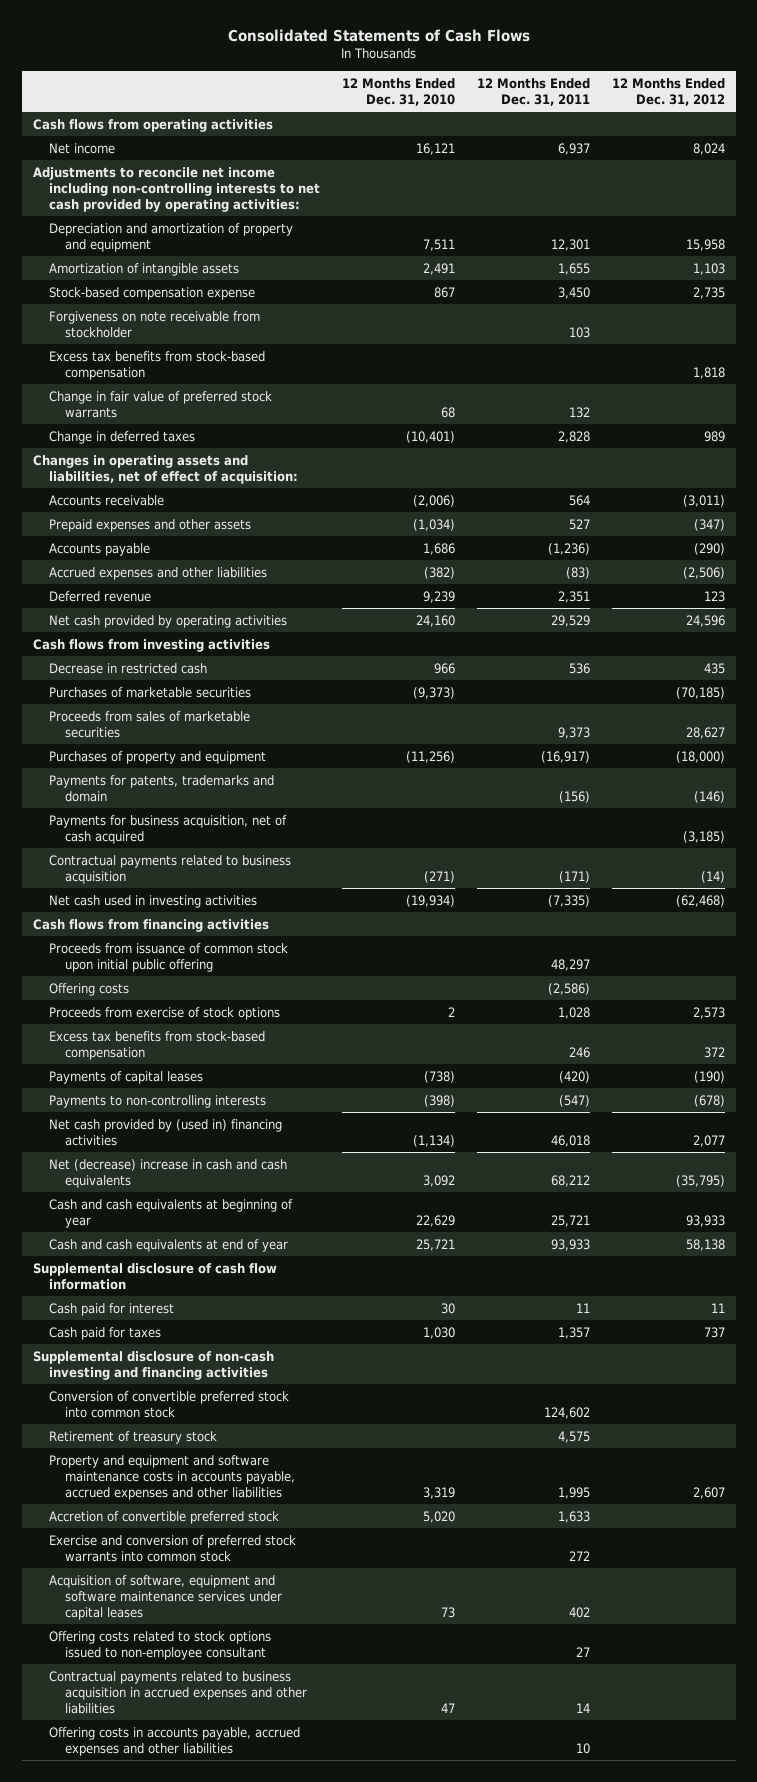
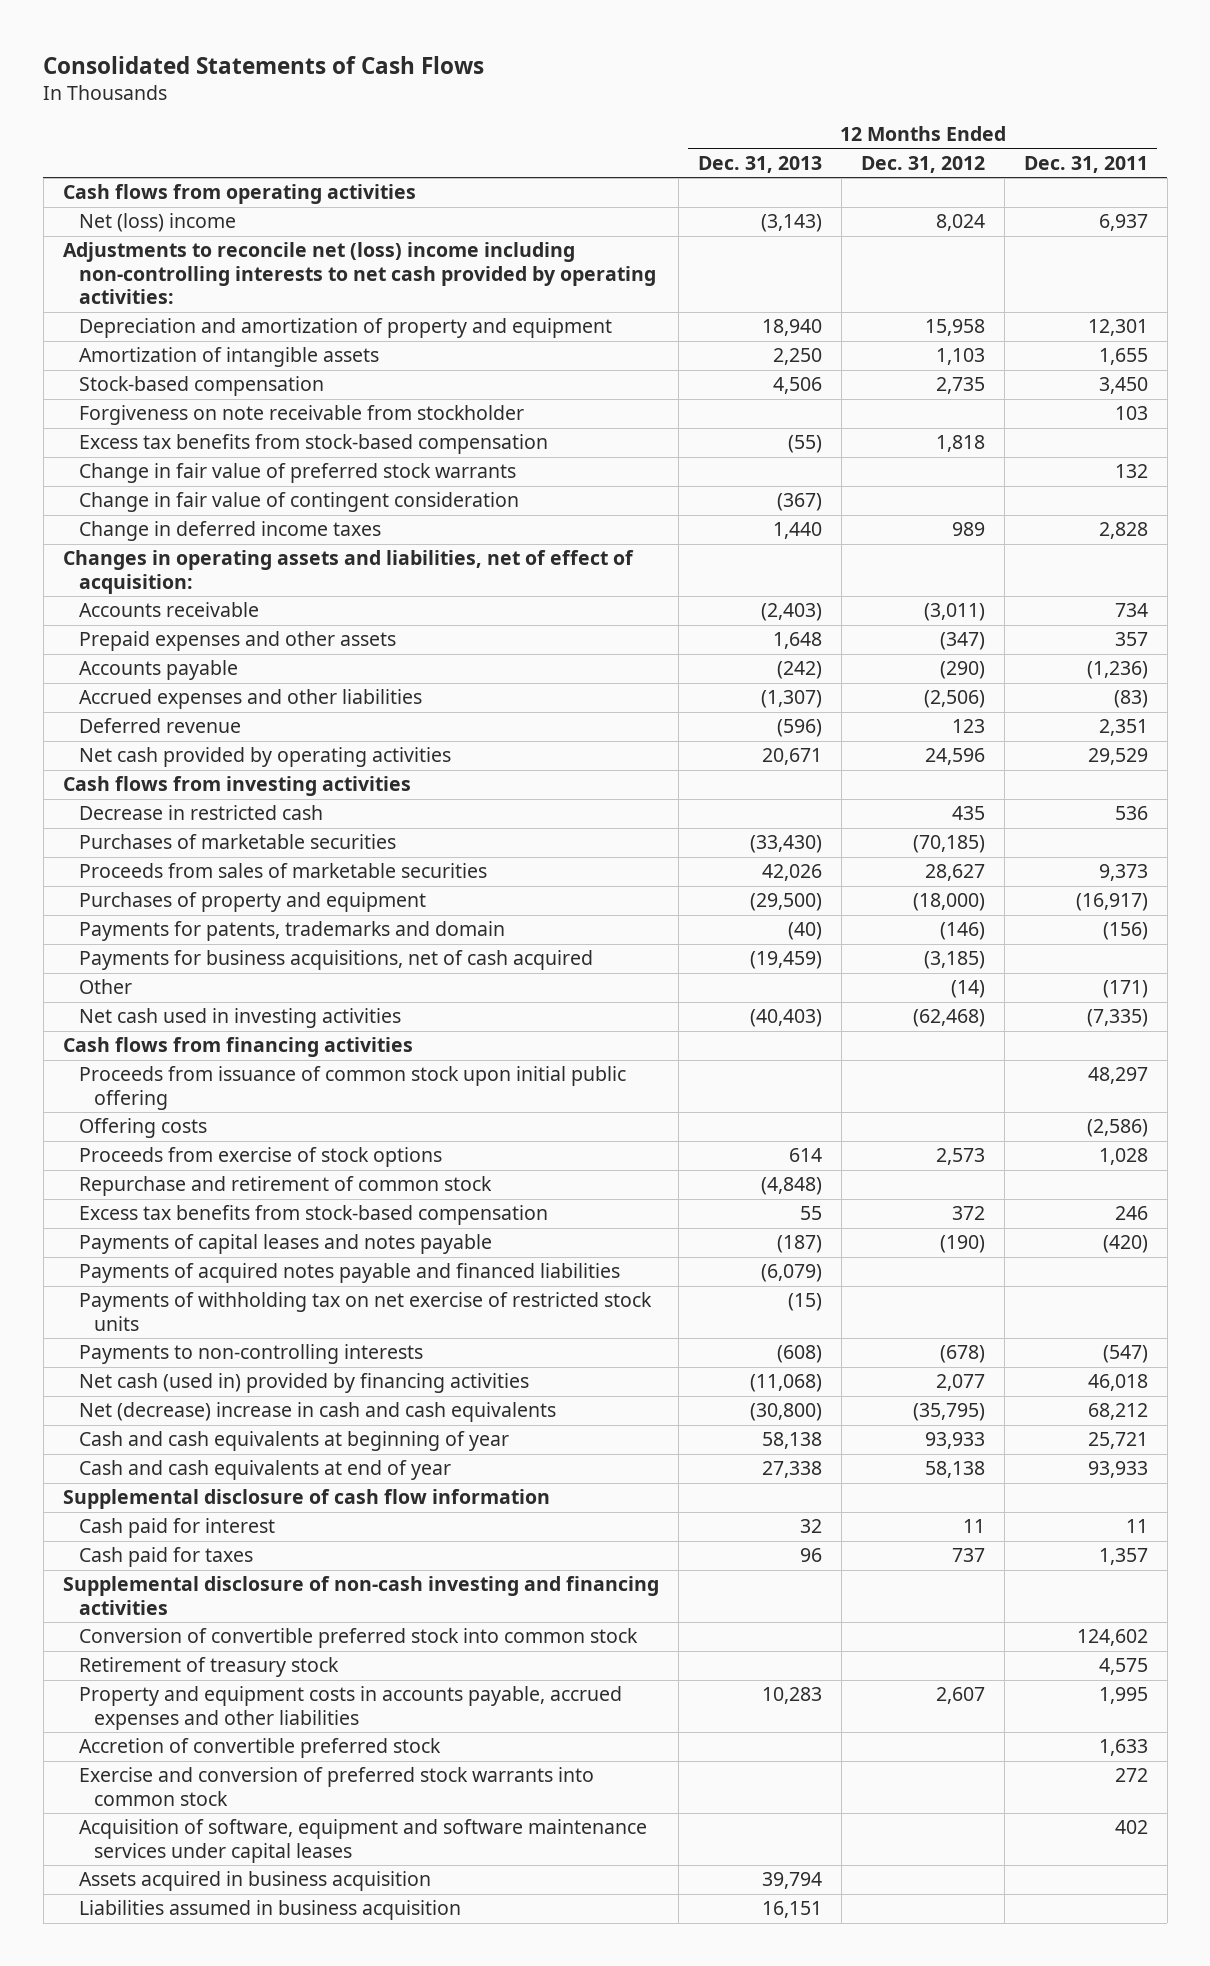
[341,77,455,106] 12 Months Ended Dec. 31, 2010 -> none
none -> [697,156,822,174] Dec. 31, 2013
[49,142,116,154] Net income -> [78,213,236,233] Net (loss) income
[32,166,321,212] Adjustments to reconcile net income including non-controlling interests to net cash provided by operating activities: -> [62,242,656,305] Adjustments to reconcile net (loss) income including non-controlling interests to net cash provided by operating activities:
[49,286,256,300] Stock-based compensation expense -> [78,376,324,397] Stock-based compensation
none -> [78,492,519,513] Change in fair value of contingent consideration
[49,430,196,444] Change in deferred taxes -> [78,521,381,542] Change in deferred income taxes
[568,494,590,506] 564 -> [1114,603,1148,618] 734
[568,518,590,530] 527 -> [1114,632,1148,647] 357
[49,814,288,844] Payments for business acquisition, net of cash acquired -> [78,950,593,971] Payments for business acquisitions, net of cash acquired
[49,854,292,884] Contractual payments related to business acquisition -> [78,979,132,995] Other
none -> [78,1176,492,1197] Repurchase and retirement of common stock
[49,1070,204,1084] Payments of capital leases -> [78,1234,492,1255] Payments of capital leases and notes payable
none -> [78,1263,620,1284] Payments of acquired notes payable and financed liabilities
none -> [78,1292,652,1331] Payments of withholding tax on net exercise of restricted stock units
[49,1118,283,1146] Net cash provided by (used in) financing activities -> [78,1373,529,1394] Net cash (used in) provided by financing activities
[49,1454,296,1500] Property and equipment and software maintenance costs in accounts payable, accrued expenses and other liabilities -> [78,1686,622,1730] Property and equipment costs in accounts payable, accrued expenses and other liabilities
[49,1630,272,1660] Offering costs related to stock options issued to non-employee consultant -> none
[49,1670,308,1714] Contractual payments related to business acquisition in accrued expenses and other liabilities -> none
[49,1726,301,1756] Offering costs in accounts payable, accrued expenses and other liabilities -> none
none -> [78,1871,431,1892] Assets acquired in business acquisition
none -> [78,1900,461,1921] Liabilities assumed in business acquisition

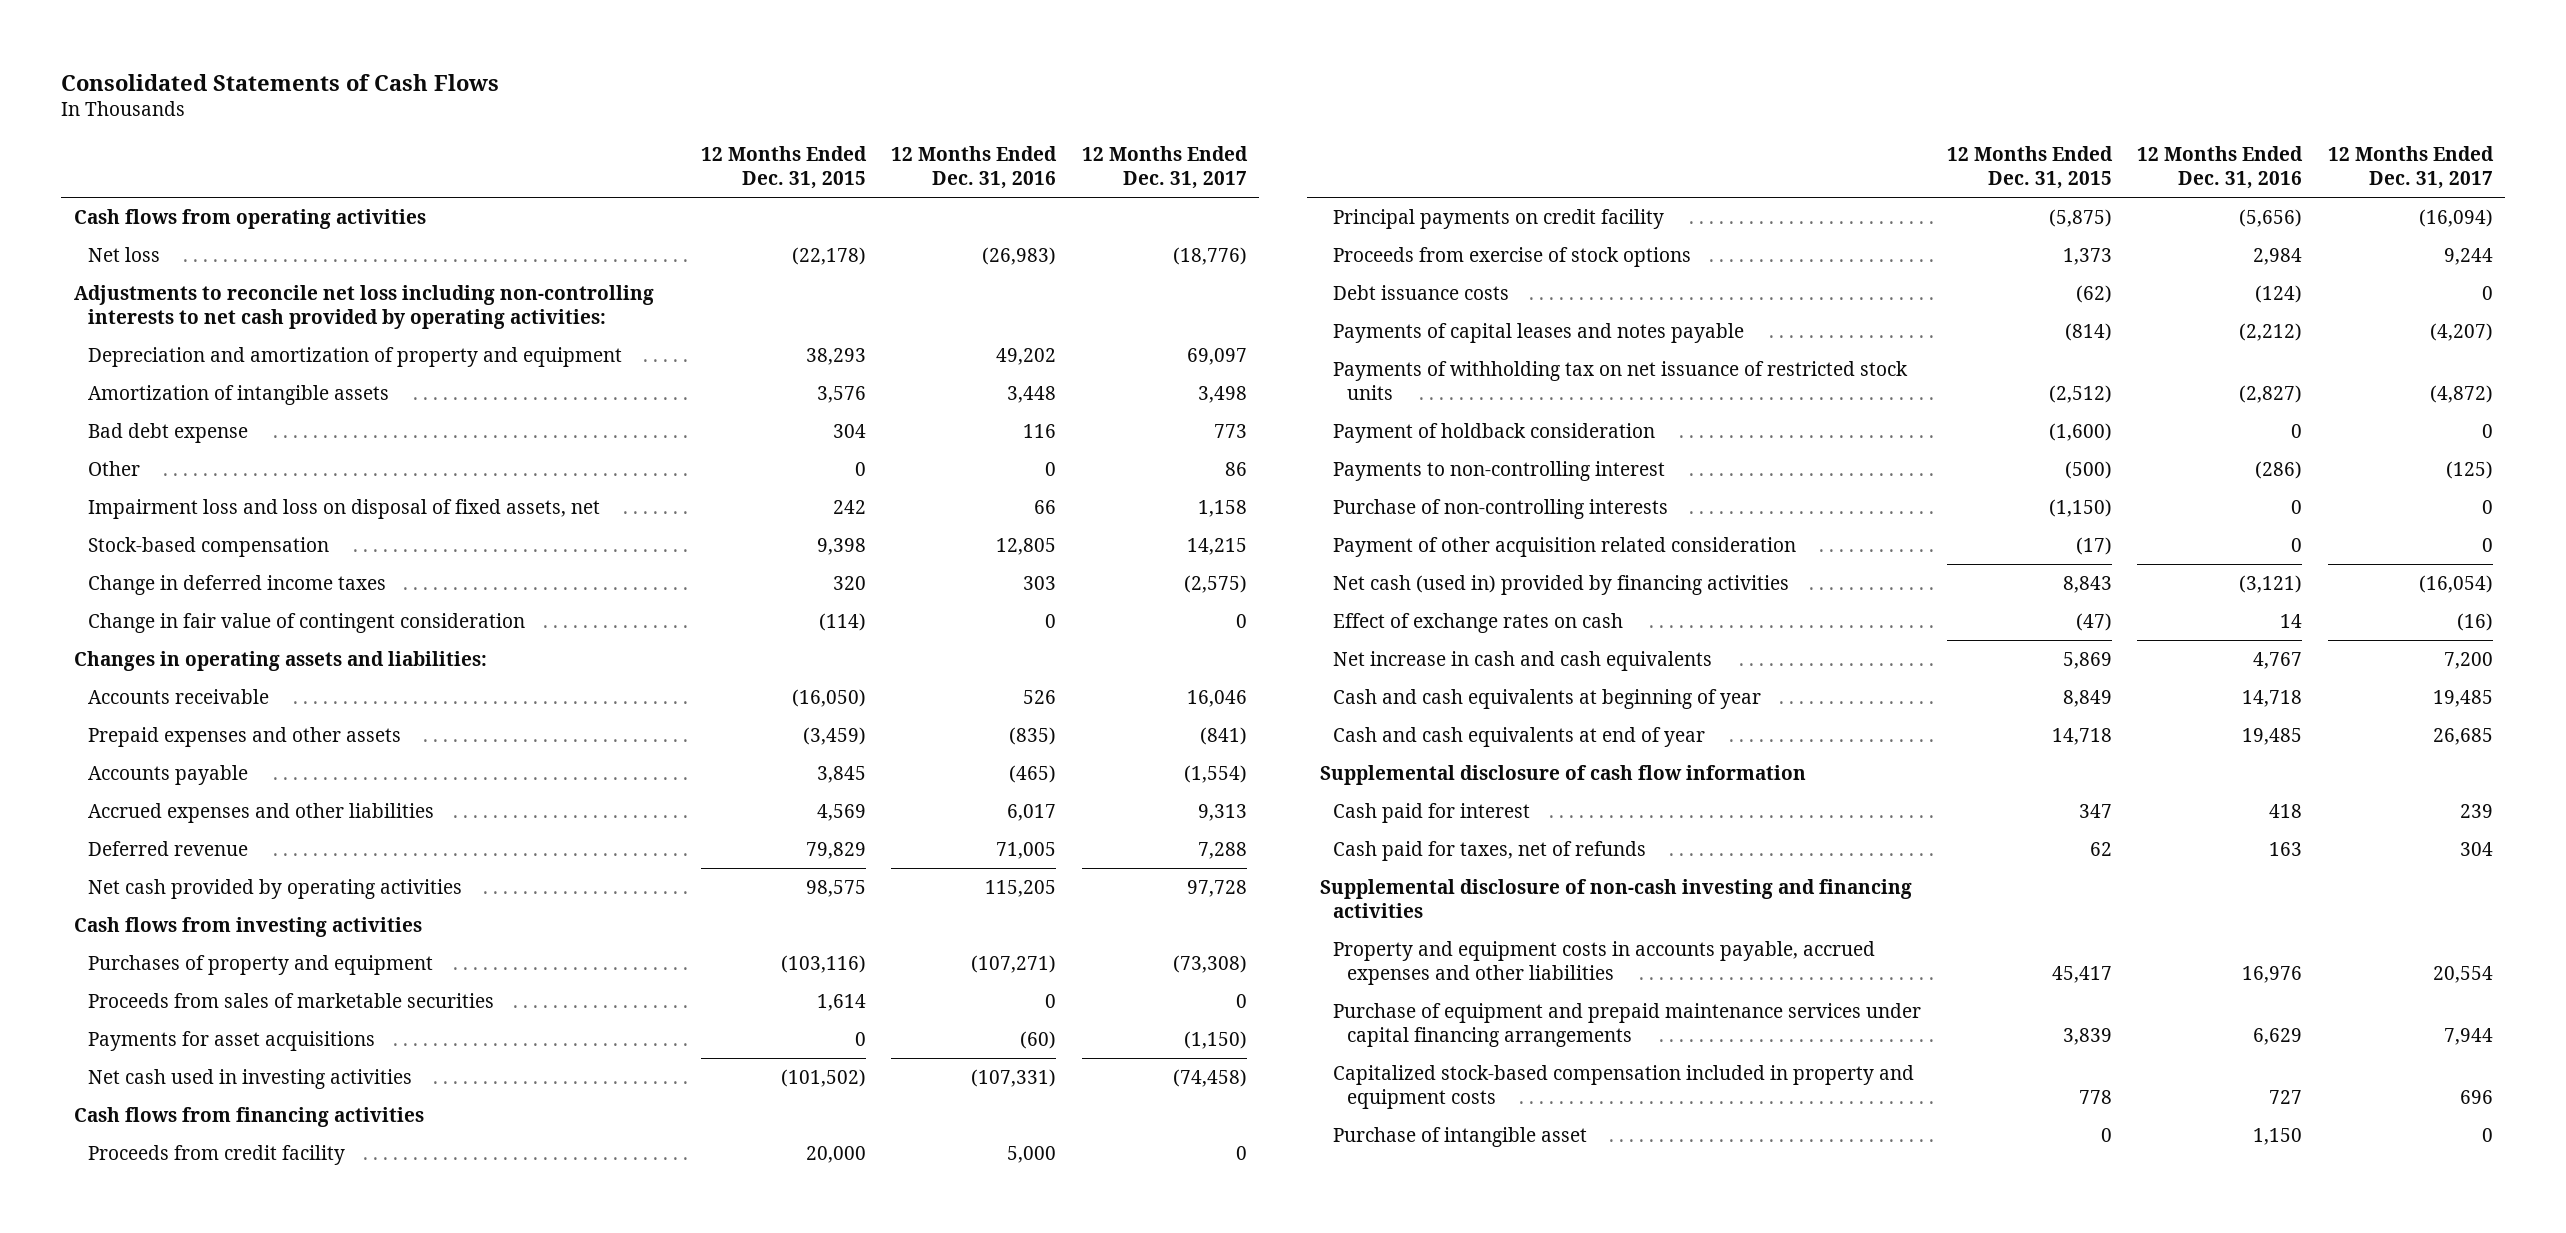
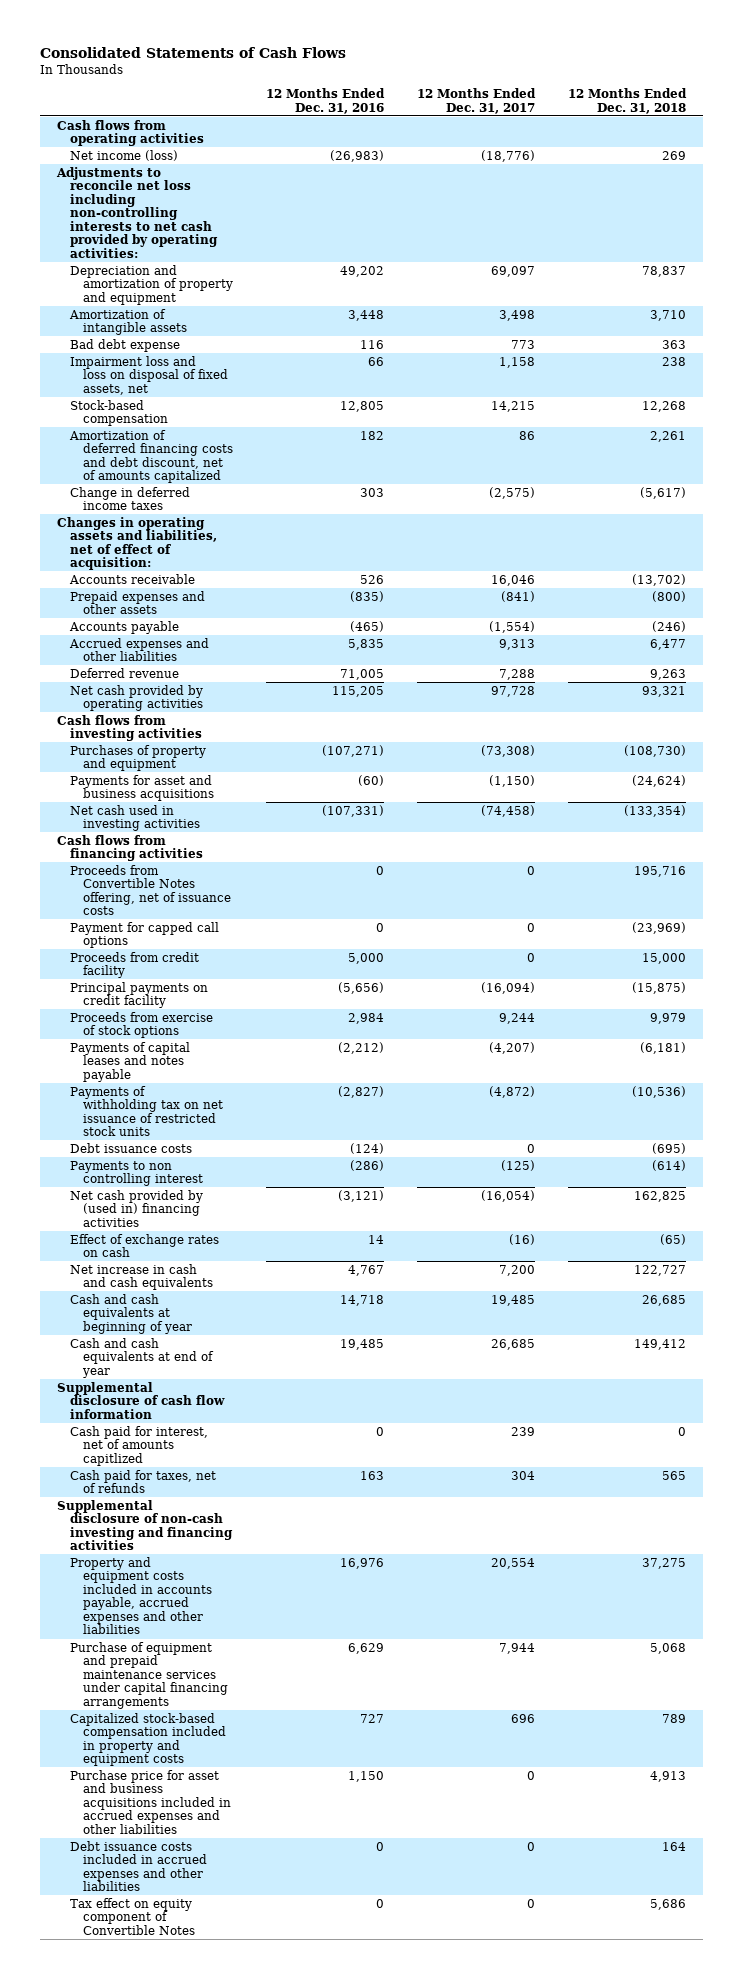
[701,146,868,190] 12 Months Ended Dec. 31, 2015 -> none
none -> [568,88,688,114] 12 Months Ended Dec. 31, 2018
[87,246,160,262] Net loss -> [69,149,178,161] Net income (loss)
[87,460,140,476] Other -> none
none -> [68,429,233,484] Amortization of deferred financing costs and debt discount, net of amounts capitalized
[87,612,525,633] Change in fair value of contingent consideration -> none
[73,650,487,671] Changes in operating assets and liabilities: -> [56,516,217,571] Changes in operating assets and liabilities, net of effect of acquisition:
[1007,803,1057,821] 6,017 -> [347,638,384,650] 5,835
[87,992,494,1008] Proceeds from sales of marketable securities -> none
[87,1030,375,1051] Payments for asset acquisitions -> [69,774,214,802] Payments for asset and business acquisitions
none -> [69,864,231,916] Proceeds from Convertible Notes offering, net of issuance costs
none -> [69,921,219,949] Payment for capped call options
[1333,422,1656,443] Payment of holdback consideration -> none
[1333,498,1669,519] Purchase of non-controlling interests -> none
[1333,536,1797,557] Payment of other acquisition related consideration -> none
[1333,284,1510,300] Debt issuance costs -> [69,1142,192,1153] Debt issuance costs
[1333,460,1666,481] Payments to non-controlling interest -> [69,1160,203,1187] Payments to non controlling interest
[1333,574,1790,595] Net cash (used in) provided by financing activities -> [69,1189,203,1227] Net cash provided by (used in) financing activities
[1333,802,1531,823] Cash paid for interest -> [69,1425,208,1466] Cash paid for interest, net of amounts capitlized
[2269,803,2303,818] 418 -> [375,1426,384,1436] 0
[1333,940,1876,985] Property and equipment costs in accounts payable, accrued expenses and other liabilities -> [69,1556,212,1635] Property and equipment costs included in accounts payable, accrued expenses and other liabilities
[1333,1126,1588,1147] Purchase of intangible asset -> [69,1769,231,1834] Purchase price for asset and business acquisitions included in accrued expenses and other liabilities
none -> [69,1840,207,1892] Debt issuance costs included in accrued expenses and other liabilities
none -> [69,1897,195,1935] Tax effect on equity component of Convertible Notes

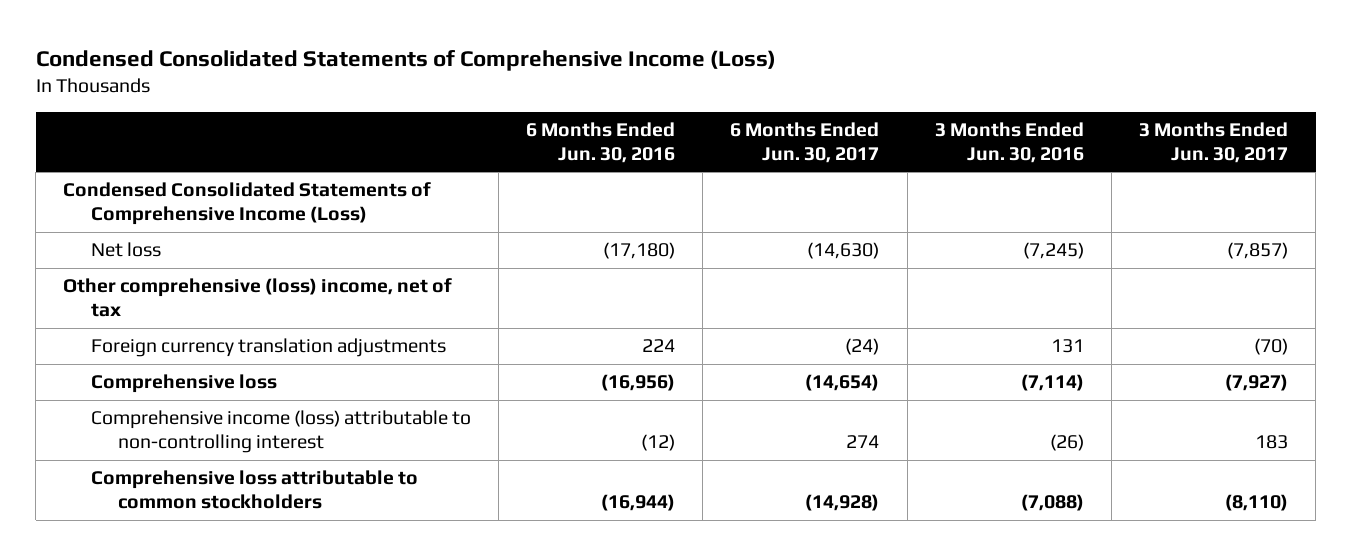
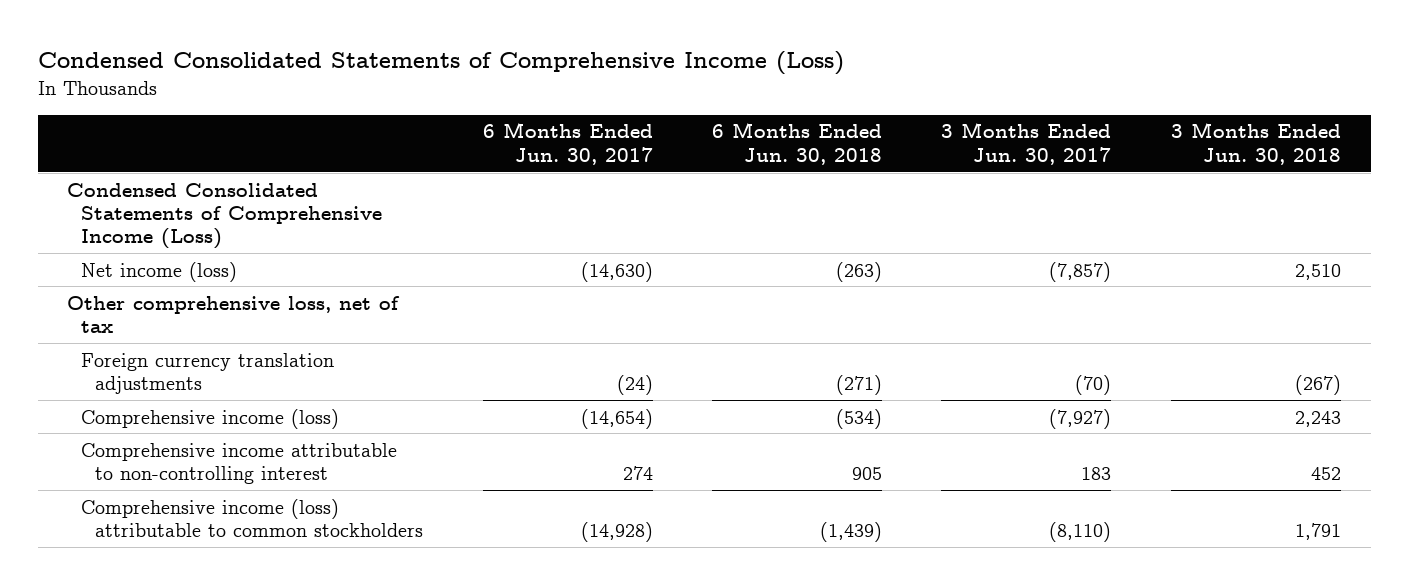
[526,122,676,163] 6 Months Ended Jun. 30, 2016 -> none
[934,122,1084,163] 3 Months Ended Jun. 30, 2016 -> none
none -> [711,122,882,165] 6 Months Ended Jun. 30, 2018
none -> [1170,122,1341,165] 3 Months Ended Jun. 30, 2018
[90,242,161,258] Net loss -> [81,261,238,282] Net income (loss)
[63,278,453,317] Other comprehensive (loss) income, net of tax -> [67,295,401,333] Other comprehensive loss, net of tax
[90,374,277,394] Comprehensive loss -> [81,408,340,429] Comprehensive income (loss)
[90,410,471,453] Comprehensive income (loss) attributable to non-controlling interest -> [81,442,398,484] Comprehensive income attributable to non-controlling interest
[90,470,418,509] Comprehensive loss attributable to common stockholders -> [81,498,424,537] Comprehensive income (loss) attributable to common stockholders

